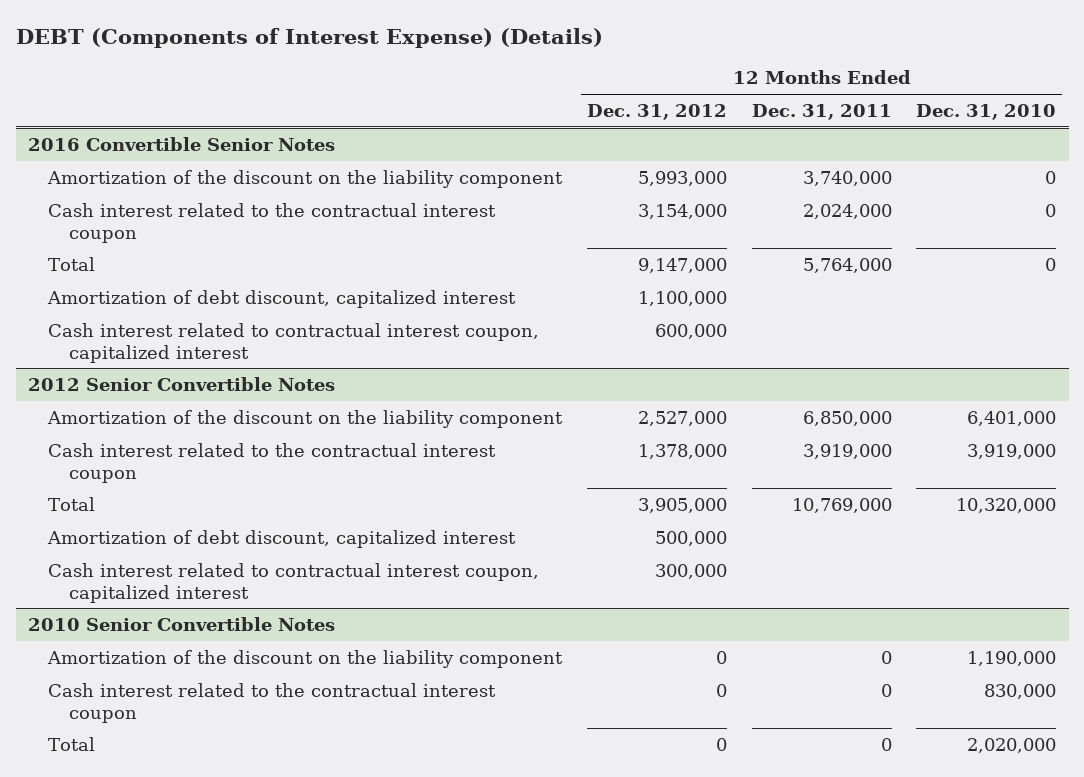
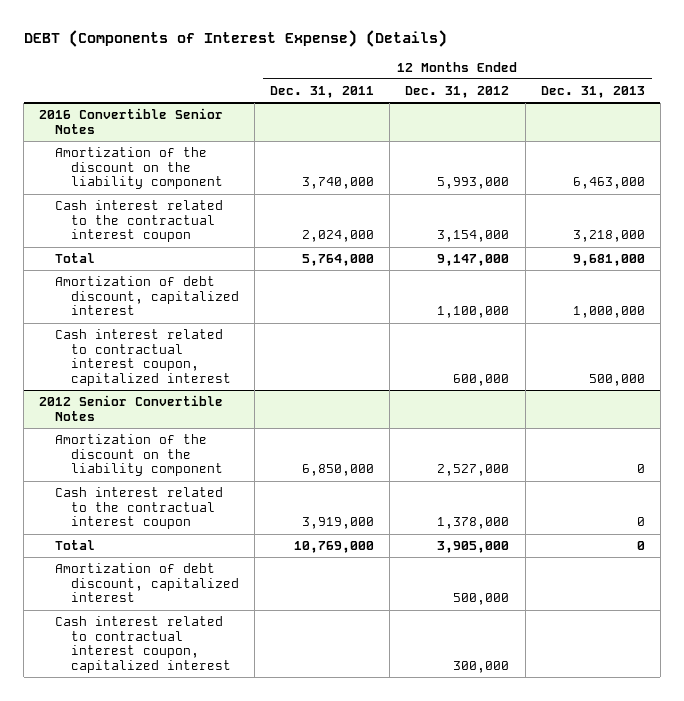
[916,104,1057,121] Dec. 31, 2010 -> none
none -> [540,86,645,99] Dec. 31, 2013
[27,616,335,631] 2010 Senior Convertible Notes -> none
[47,649,564,668] Amortization of the discount on the liability component -> none
[48,682,497,723] Cash interest related to the contractual interest coupon -> none
[48,736,96,751] Total -> none

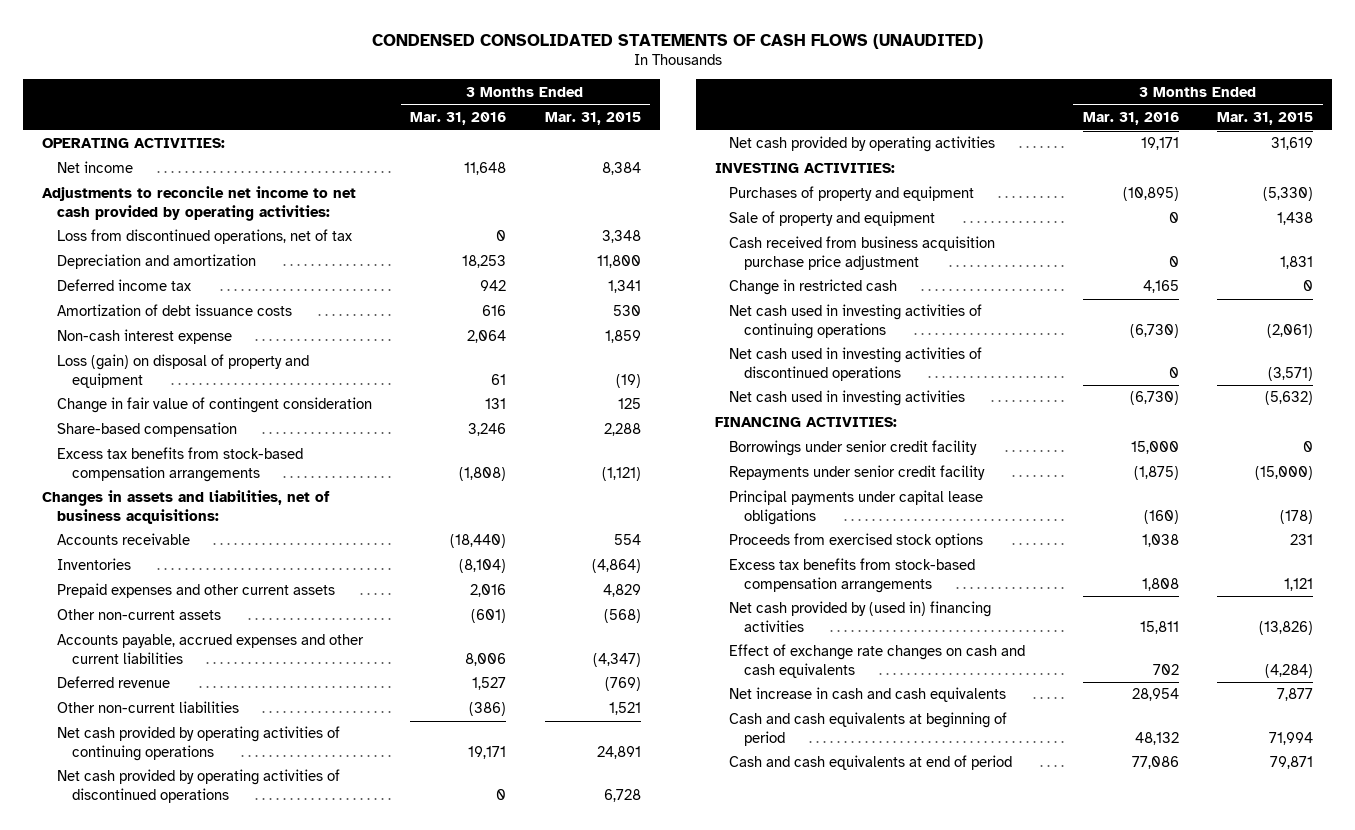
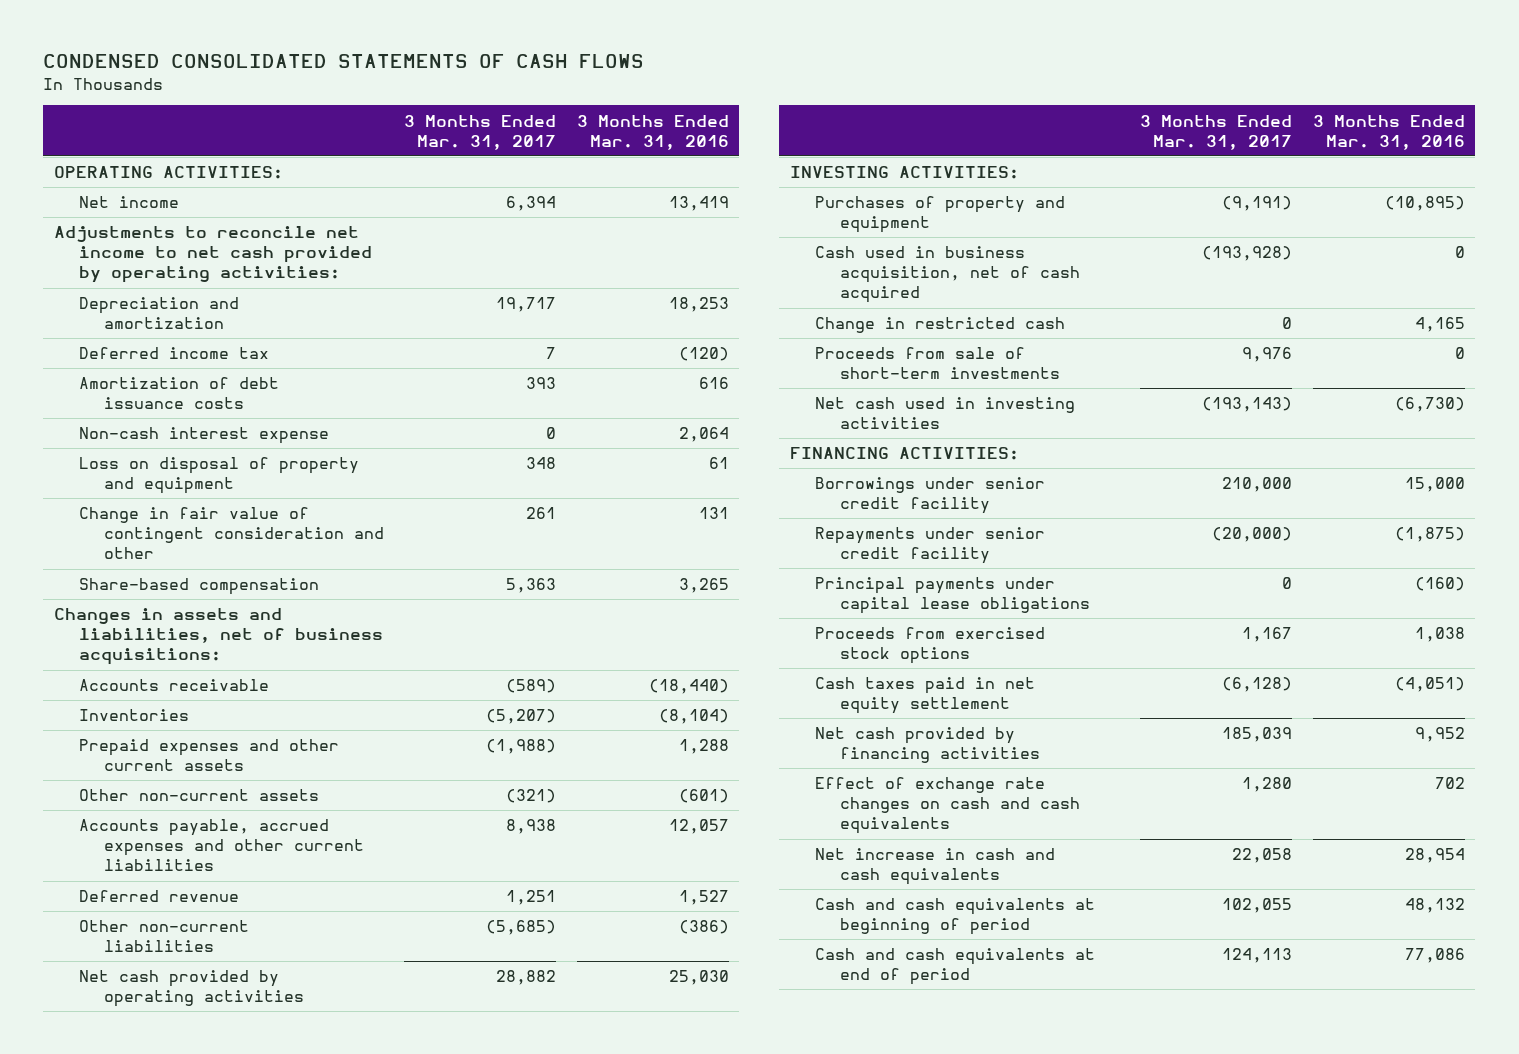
[371,33,983,49] CONDENSED CONSOLIDATED STATEMENTS OF CASH FLOWS (UNAUDITED) -> [43,53,645,68] CONDENSED CONSOLIDATED STATEMENTS OF CASH FLOWS
[544,112,641,126] Mar. 31, 2015 -> none
none -> [404,114,557,150] 3 Months Ended Mar. 31, 2017
[464,162,507,176] 11,648 -> [669,196,730,212] 13,419
[57,229,353,245] Loss from discontinued operations, net of tax -> none
[480,280,507,292] 942 -> [679,347,730,362] (120)
[57,447,304,482] Excess tax benefits from stock-based compensation arrangements -> none
[57,354,310,388] Loss (gain) on disposal of property and equipment -> [78,457,359,495] Loss on disposal of property and equipment
[57,397,373,414] Change in fair value of contingent consideration -> [78,507,384,560] Change in fair value of contingent consideration and other
[468,423,507,437] 3,246 -> [679,578,730,594] 3,265
[470,584,507,598] 2,016 -> [679,739,730,755] 1,288
[465,652,507,666] 8,006 -> [669,819,730,835] 12,057
[57,726,341,761] Net cash provided by operating activities of continuing operations -> none
[57,769,341,803] Net cash provided by operating activities of discontinued operations -> none
[1140,137,1179,151] 19,171 -> [669,970,730,986] 25,030
[729,211,936,227] Sale of property and equipment -> none
[729,236,996,270] Cash received from business acquisition purchase price adjustment -> none
none -> [814,246,1080,304] Cash used in business acquisition, net of cash acquired
[729,304,983,339] Net cash used in investing activities of continuing operations -> none
[729,347,983,381] Net cash used in investing activities of discontinued operations -> none
none -> [814,347,1060,380] Proceeds from sale of short-term investments
[729,558,976,593] Excess tax benefits from stock-based compensation arrangements -> none
none -> [814,677,1035,715] Cash taxes paid in net equity settlement
[729,601,992,632] Net cash provided by (used in) financing activities -> [814,727,1040,764] Net cash provided by financing activities
[1139,620,1179,634] 15,811 -> [1415,727,1466,743] 9,952

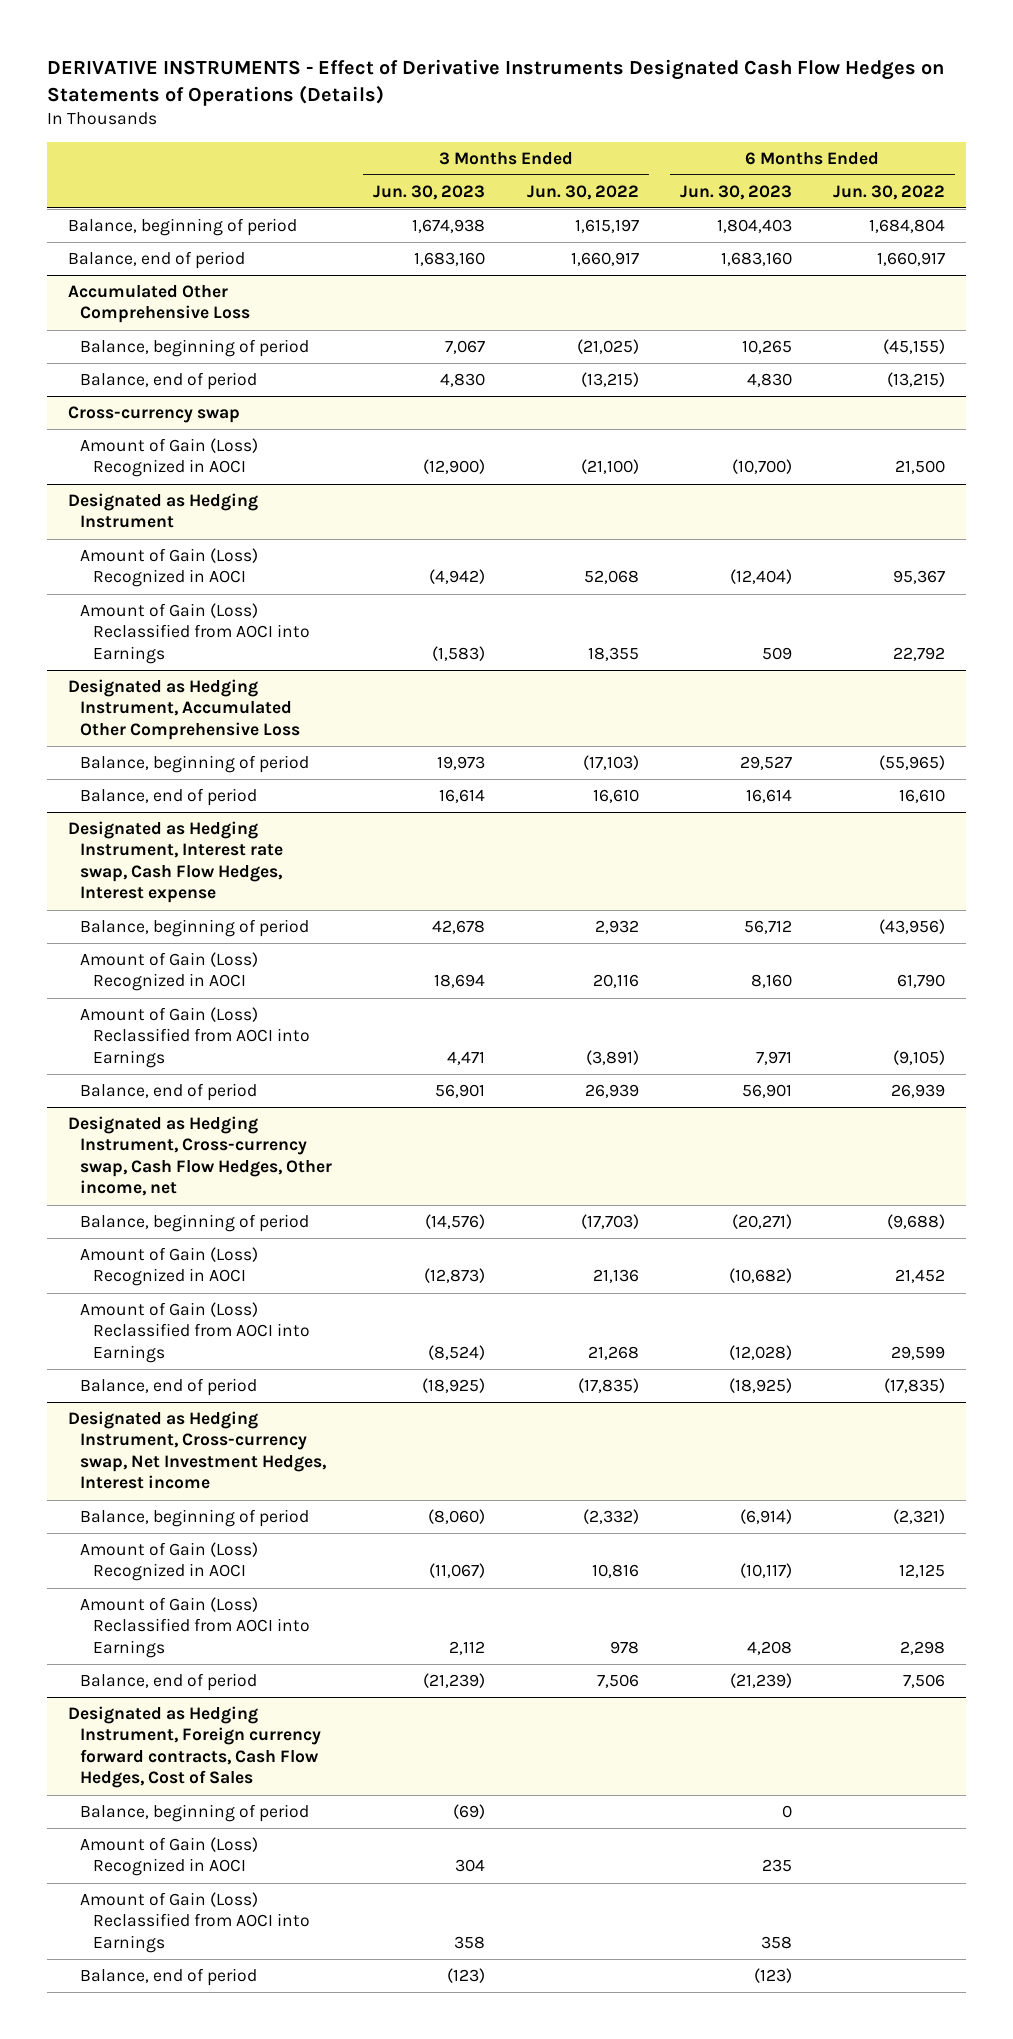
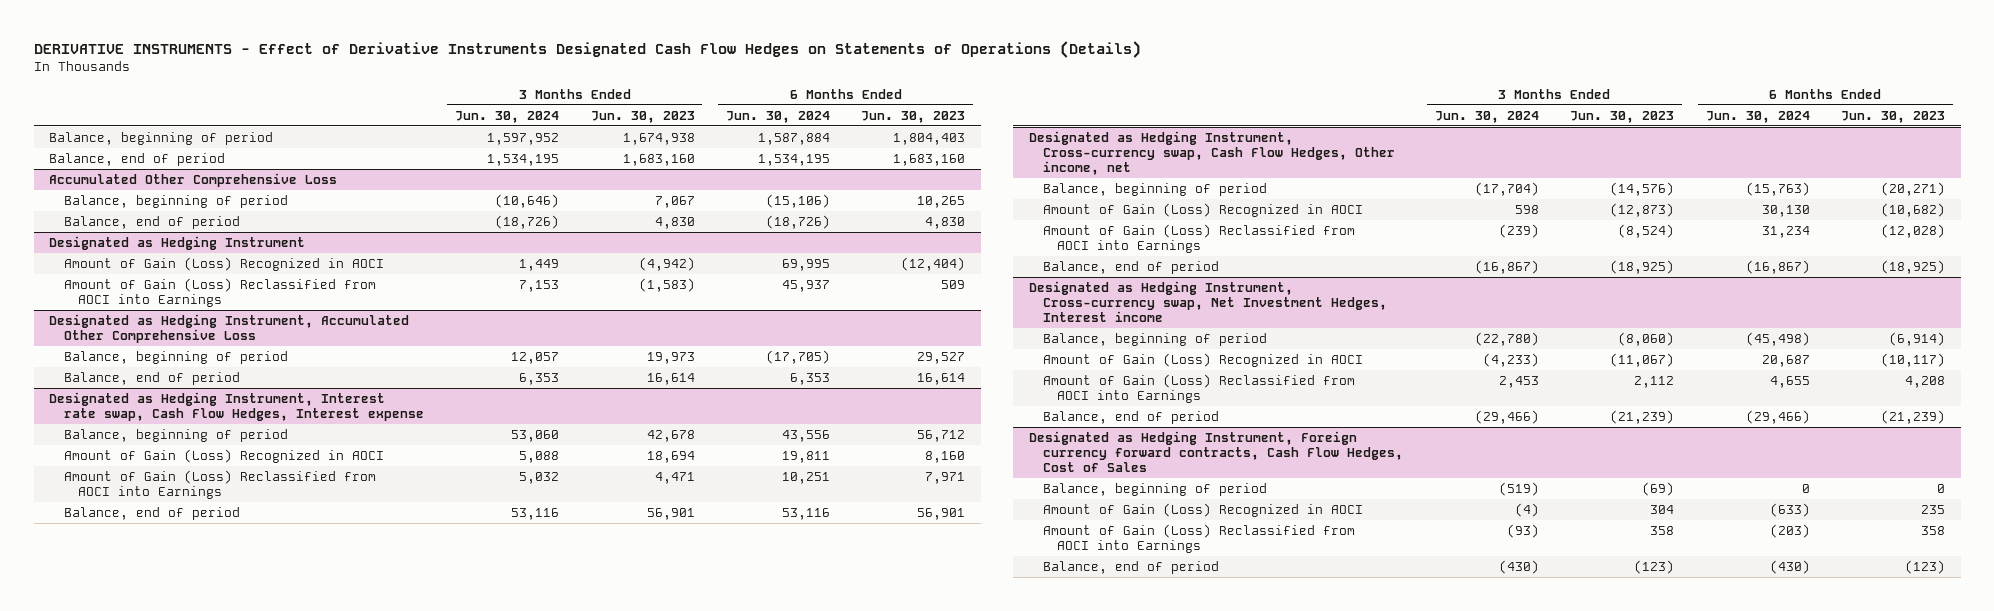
[526,184,639,200] Jun. 30, 2022 -> none
[833,184,946,200] Jun. 30, 2022 -> none
none -> [455,110,560,123] Jun. 30, 2024
none -> [725,110,830,123] Jun. 30, 2024
[68,405,241,423] Cross-currency swap -> none
[80,437,259,478] Amount of Gain (Loss) Recognized in AOCI -> none

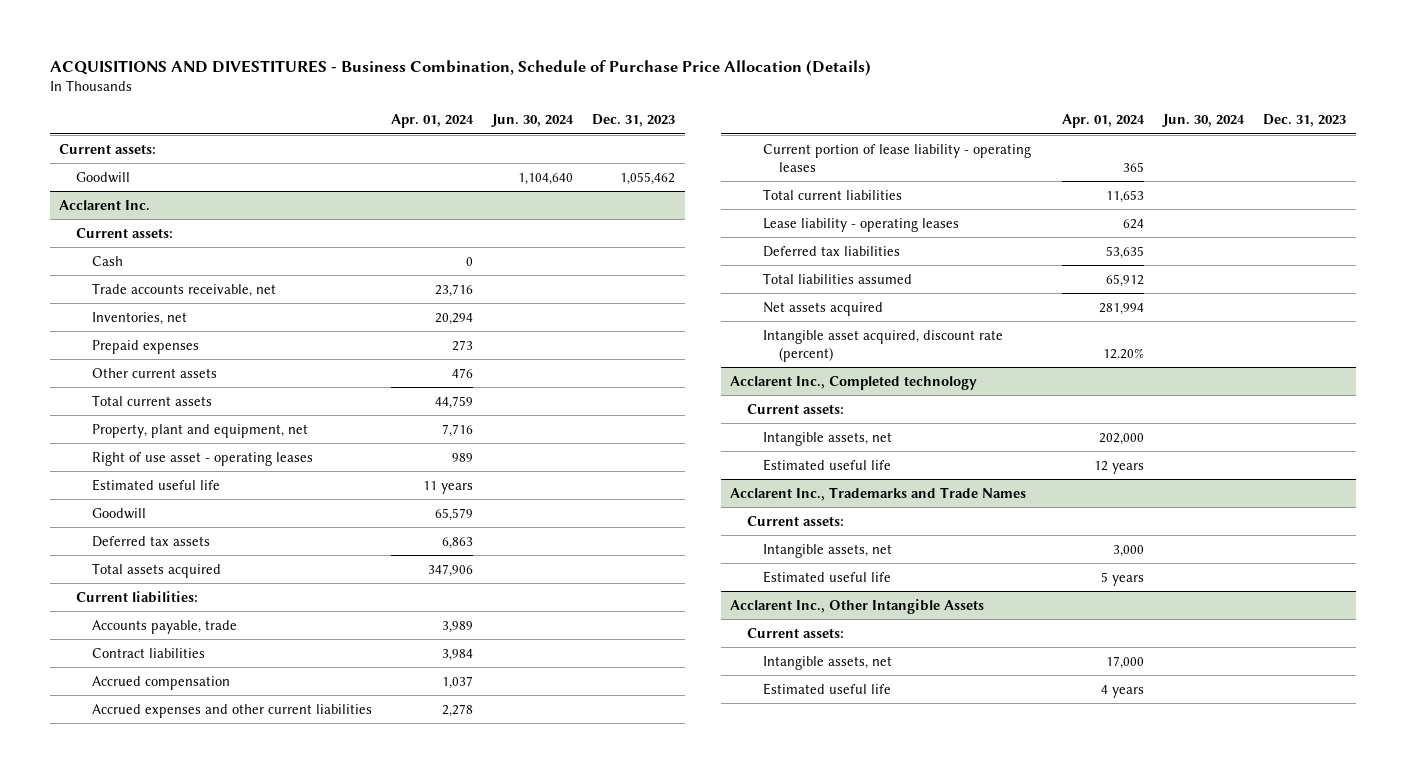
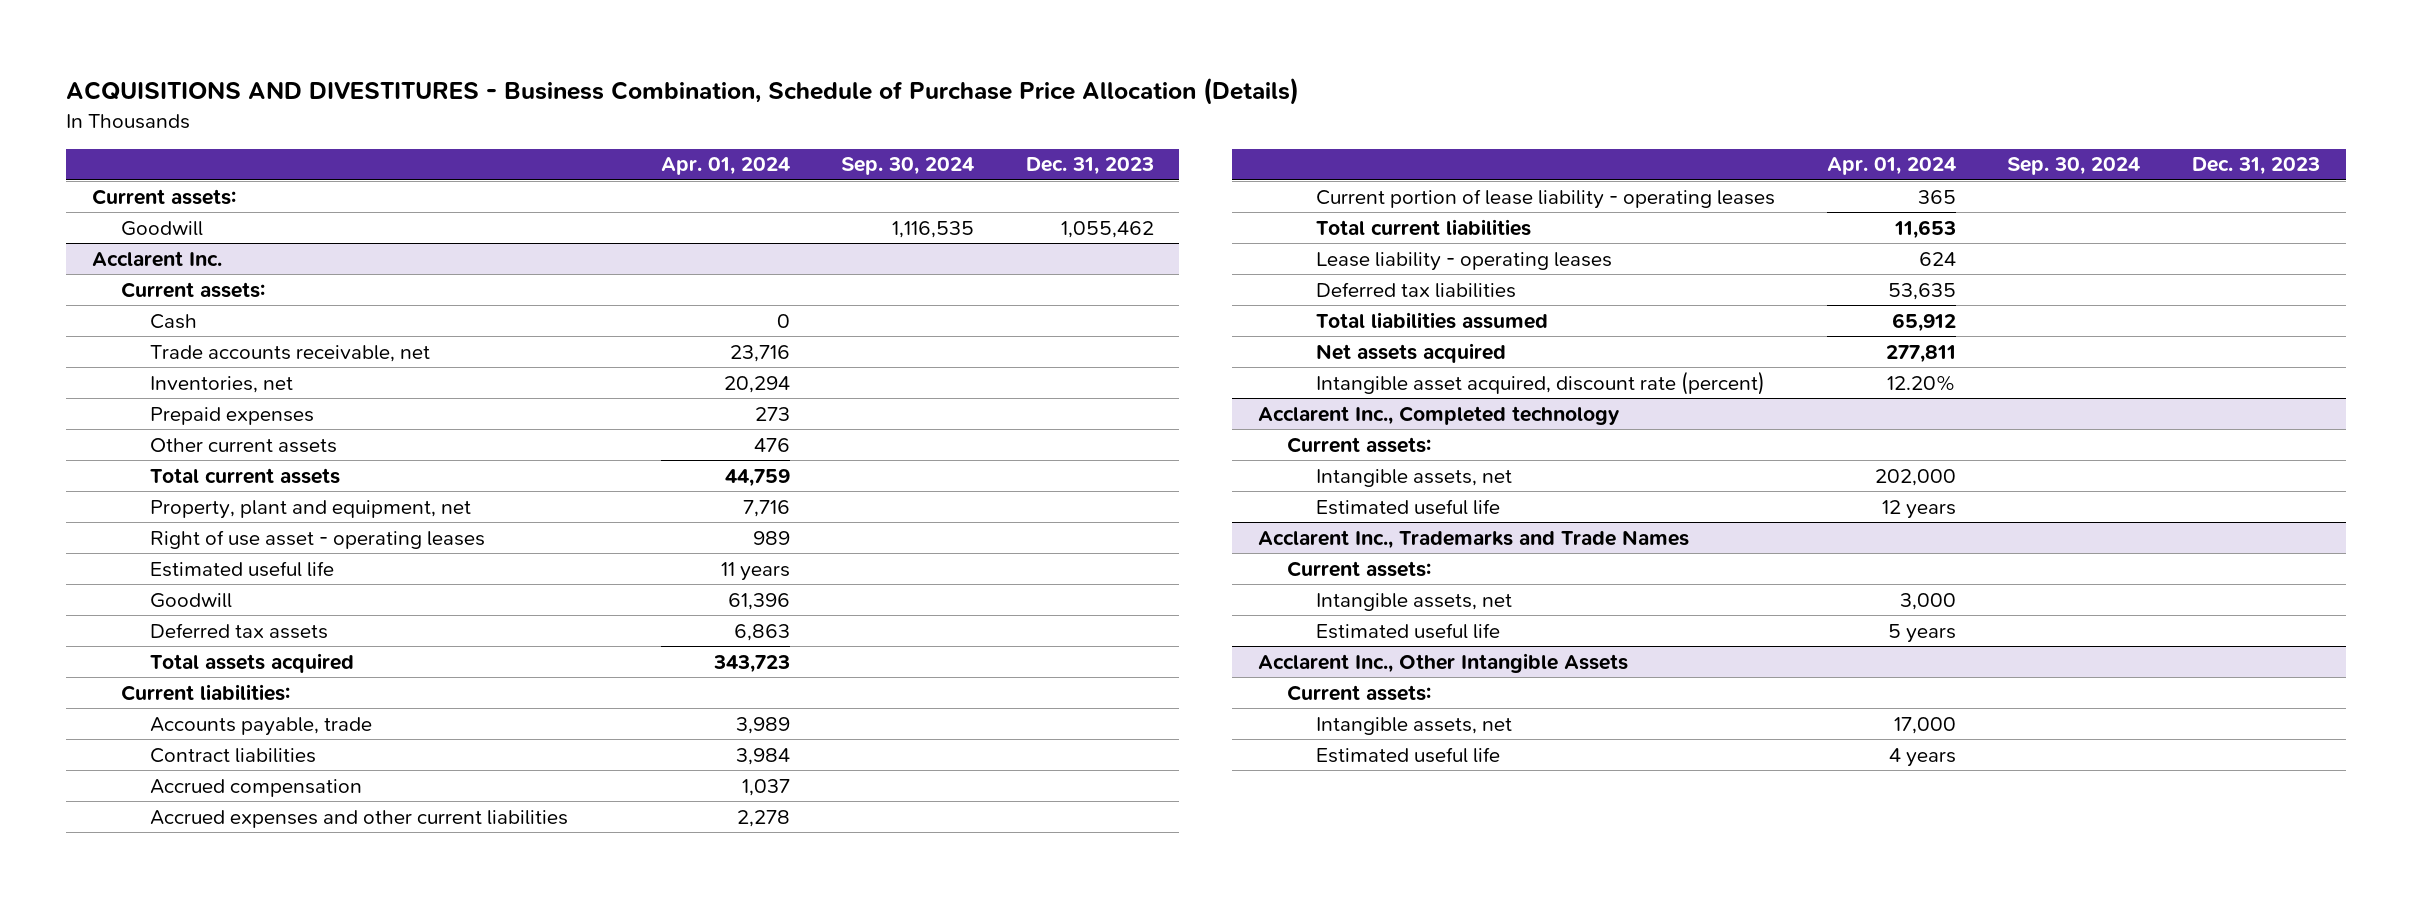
[491,114,575,128] Jun. 30, 2024 -> none
none -> [841,157,975,176] Sep. 30, 2024
[434,507,473,521] 65,579 -> [727,592,790,610] 61,396
[427,563,473,577] 347,906 -> [712,654,790,673] 343,723
[1098,302,1144,315] 281,994 -> [1885,344,1956,363] 277,811

